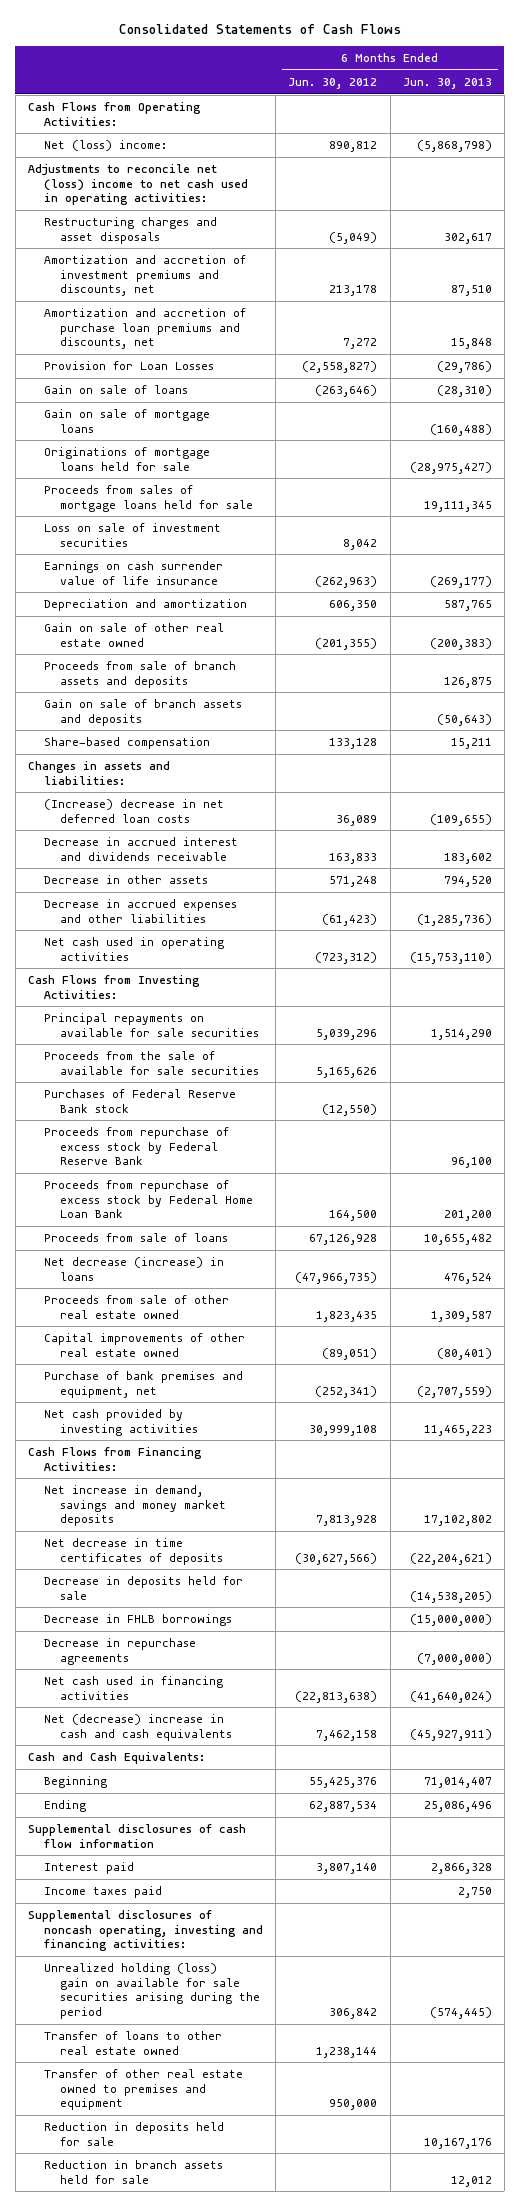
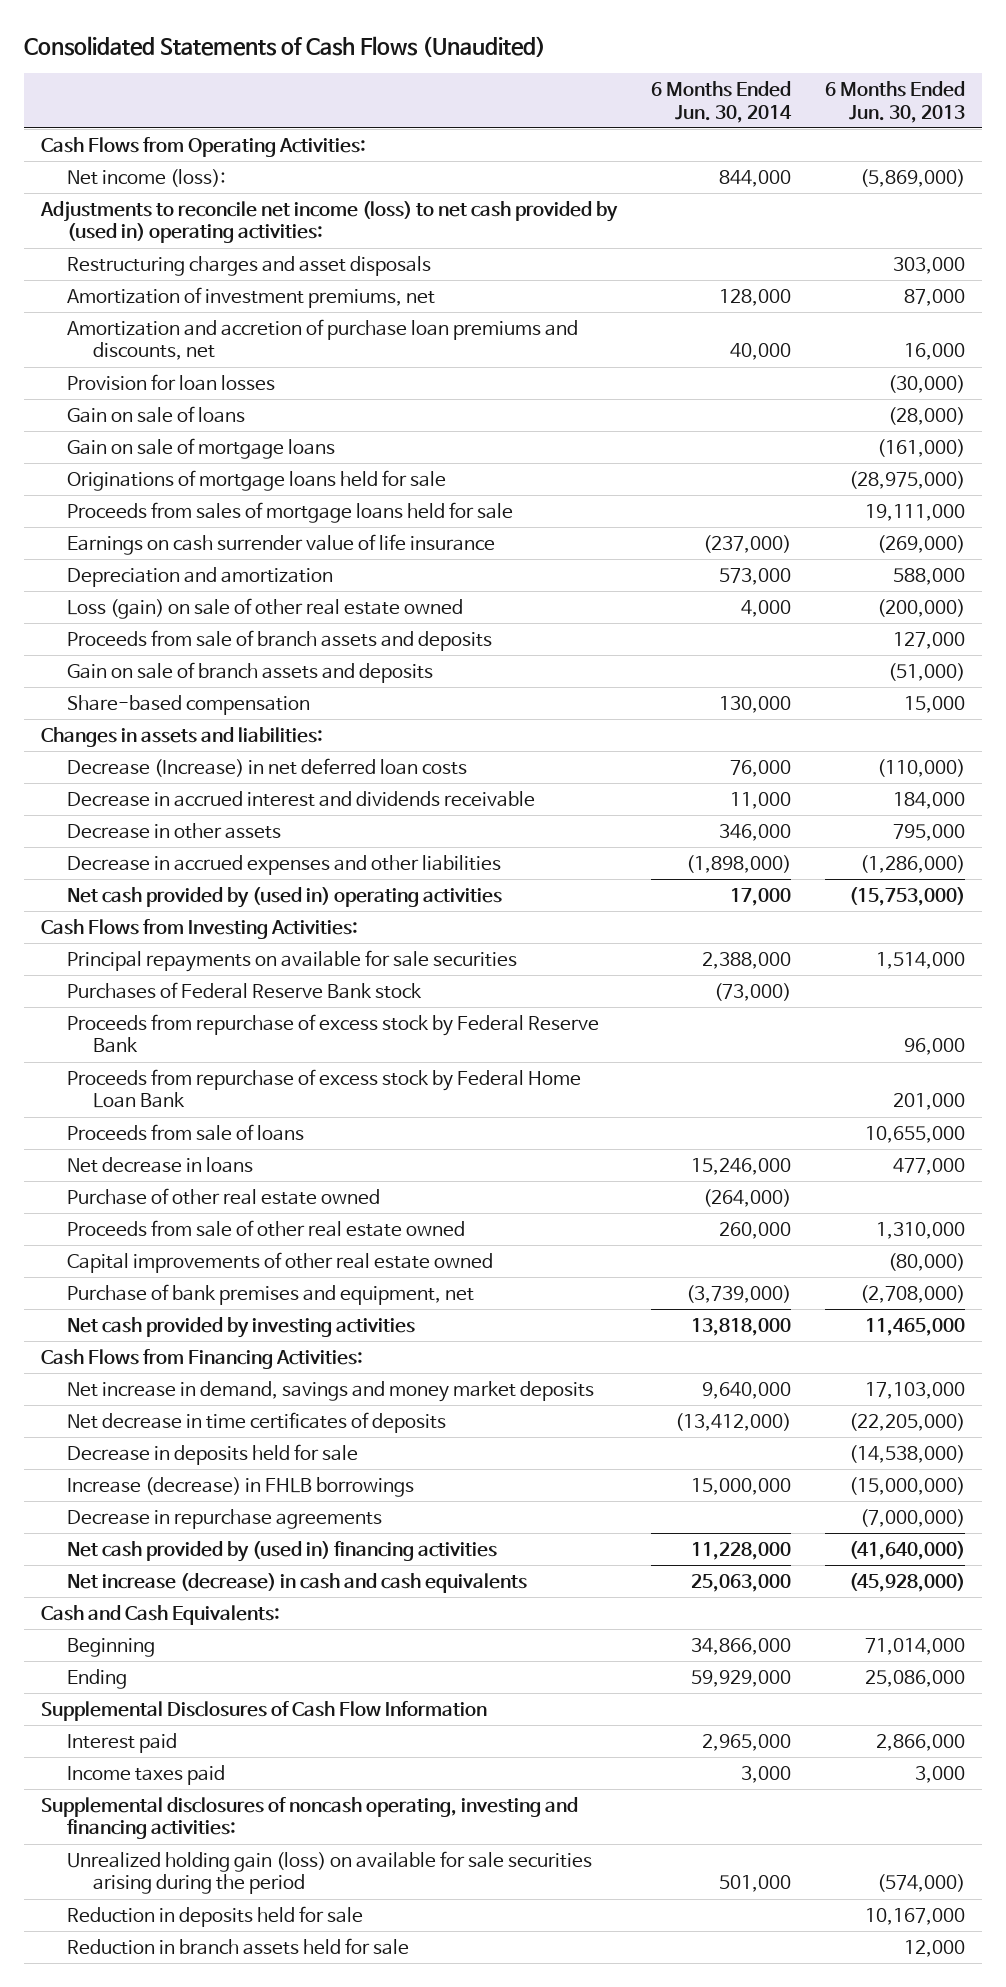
[118,24,401,35] Consolidated Statements of Cash Flows -> [24,35,547,57] Consolidated Statements of Cash Flows (Unaudited)
[288,77,378,89] Jun. 30, 2012 -> none
none -> [650,80,792,123] 6 Months Ended Jun. 30, 2014
[43,523,221,547] Loss on sale of investment securities -> none
[43,140,167,152] Net (loss) income: -> [67,168,227,187] Net income (loss):
[416,140,492,153] (5,868,798) -> [859,168,965,187] (5,869,000)
[27,164,248,206] Adjustments to reconcile net (loss) income to net cash used in operating activities: -> [40,200,619,244] Adjustments to reconcile net income (loss) to net cash provided by (used in) operating activities:
[443,232,492,244] 302,617 -> [892,256,965,274] 303,000
[43,255,246,297] Amortization and accretion of investment premiums and discounts, net -> [67,286,436,308] Amortization of investment premiums, net
[450,285,492,297] 87,510 -> [903,288,965,306] 87,000
[450,338,492,350] 15,848 -> [903,343,965,361] 16,000
[43,361,214,371] Provision for Loan Losses -> [67,373,276,391] Provision for loan losses
[436,361,492,374] (29,786) -> [887,374,965,393] (30,000)
[436,385,492,398] (28,310) -> [887,406,965,425] (28,000)
[429,423,492,436] (160,488) -> [876,438,965,457] (161,000)
[409,461,492,474] (28,975,427) -> [848,470,965,489] (28,975,000)
[423,500,492,512] 19,111,345 -> [864,503,965,521] 19,111,000
[429,575,492,588] (269,177) -> [876,534,965,553] (269,000)
[443,600,492,612] 587,765 -> [892,567,965,585] 588,000
[43,623,224,647] Gain on sale of other real estate owned -> [67,597,464,619] Loss (gain) on sale of other real estate owned
[429,637,492,650] (200,383) -> [876,598,965,617] (200,000)
[443,676,492,688] 126,875 -> [892,631,965,649] 127,000
[436,713,492,726] (50,643) -> [887,662,965,681] (51,000)
[450,738,492,750] 15,211 -> [903,695,965,713] 15,000
[43,799,224,823] (Increase) decrease in net deferred loan costs -> [67,757,468,777] Decrease (Increase) in net deferred loan costs
[429,813,492,826] (109,655) -> [876,758,965,777] (110,000)
[443,852,492,864] 183,602 -> [892,791,965,809] 184,000
[443,876,492,888] 794,520 -> [892,823,965,841] 795,000
[416,913,492,926] (1,285,736) -> [859,854,965,873] (1,286,000)
[43,937,224,961] Net cash used in operating activities -> [67,886,503,908] Net cash provided by (used in) operating activities
[409,951,492,964] (15,753,110) -> [848,886,965,906] (15,753,000)
[43,1051,259,1075] Proceeds from the sale of available for sale securities -> none
[430,1028,492,1040] 1,514,290 -> [875,951,965,969] 1,514,000
[450,1157,492,1169] 96,100 -> [903,1038,965,1056] 96,000
[443,1210,492,1222] 201,200 -> [892,1093,965,1111] 201,000
[423,1234,492,1246] 10,655,482 -> [864,1125,965,1143] 10,655,000
[43,1257,224,1281] Net decrease (increase) in loans -> [67,1156,254,1173] Net decrease in loans
[443,1272,492,1284] 476,524 -> [892,1157,965,1175] 477,000
none -> [67,1187,381,1205] Purchase of other real estate owned
[430,1310,492,1322] 1,309,587 -> [875,1221,965,1239] 1,310,000
[436,1347,492,1360] (80,401) -> [887,1252,965,1271] (80,000)
[416,1385,492,1398] (2,707,559) -> [859,1284,965,1303] (2,708,000)
[423,1424,492,1436] 11,465,223 -> [864,1317,965,1336] 11,465,000
[423,1515,492,1527] 17,102,802 -> [864,1381,965,1399] 17,103,000
[409,1552,492,1565] (22,204,621) -> [848,1412,965,1431] (22,205,000)
[409,1590,492,1603] (14,538,205) -> [848,1444,965,1463] (14,538,000)
[43,1614,232,1627] Decrease in FHLB borrowings -> [67,1476,415,1497] Increase (decrease) in FHLB borrowings
[43,1676,223,1700] Net cash used in financing activities -> [67,1540,498,1562] Net cash provided by (used in) financing activities
[409,1690,492,1703] (41,640,024) -> [848,1540,965,1560] (41,640,000)
[43,1714,232,1741] Net (decrease) increase in cash and cash equivalents -> [67,1572,528,1593] Net increase (decrease) in cash and cash equivalents
[409,1728,492,1741] (45,927,911) -> [848,1572,965,1592] (45,928,000)
[423,1777,492,1789] 71,014,407 -> [864,1637,965,1655] 71,014,000
[423,1801,492,1813] 25,086,496 -> [864,1669,965,1687] 25,086,000
[27,1824,246,1848] Supplemental disclosures of cash flow information -> [41,1700,488,1721] Supplemental Disclosures of Cash Flow Information
[430,1863,492,1875] 2,866,328 -> [875,1733,965,1751] 2,866,000
[457,1887,492,1899] 2,750 -> [914,1765,965,1783] 3,000
[43,2031,222,2055] Transfer of loans to other real estate owned -> none
[43,2069,243,2111] Transfer of other real estate owned to premises and equipment -> none
[43,1963,260,2020] Unrealized holding (loss) gain on available for sale securities arising during the period -> [67,1850,593,1895] Unrealized holding gain (loss) on available for sale securities arising during the period
[429,2007,492,2020] (574,445) -> [876,1874,965,1893] (574,000)
[423,2137,492,2149] 10,167,176 -> [864,1907,965,1925] 10,167,000
[450,2175,492,2187] 12,012 -> [903,1939,965,1957] 12,000

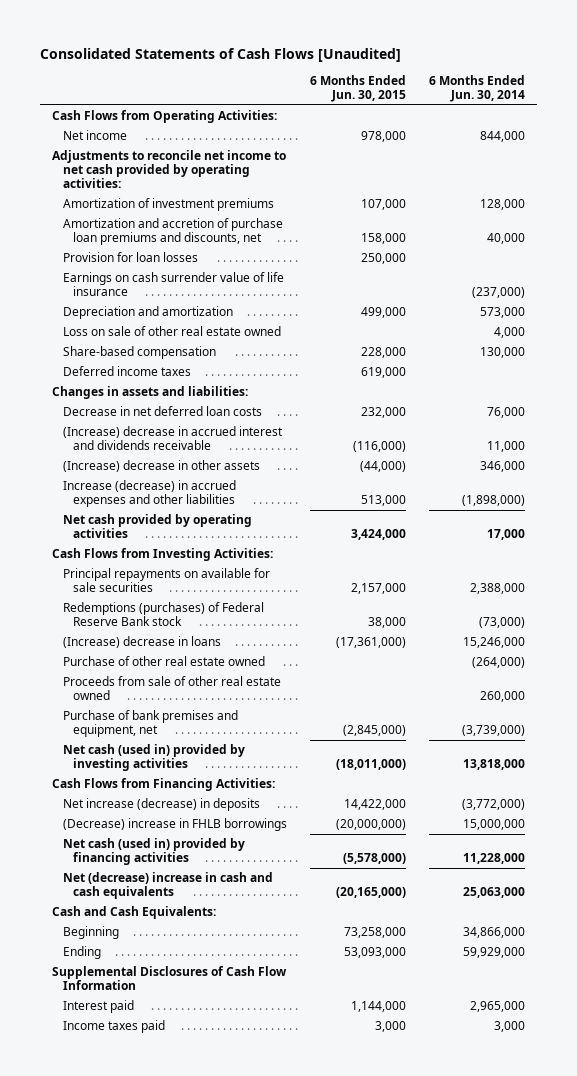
[24,35,547,57] Consolidated Statements of Cash Flows (Unaudited) -> [40,47,402,62] Consolidated Statements of Cash Flows [Unaudited]
[824,80,965,123] 6 Months Ended Jun. 30, 2013 -> none
none -> [309,75,406,103] 6 Months Ended Jun. 30, 2015
[67,255,432,276] Restructuring charges and asset disposals -> none
[67,168,227,187] Net income (loss): -> [62,130,127,141] Net income
[40,200,619,244] Adjustments to reconcile net income (loss) to net cash provided by (used in) operating activities: -> [51,150,286,189] Adjustments to reconcile net income to net cash provided by operating activities:
[67,286,436,308] Amortization of investment premiums, net -> [62,198,274,212] Amortization of investment premiums
[67,405,246,423] Gain on sale of loans -> none
[67,437,336,459] Gain on sale of mortgage loans -> none
[67,469,447,491] Originations of mortgage loans held for sale -> none
[67,501,514,523] Proceeds from sales of mortgage loans held for sale -> none
[67,629,493,651] Proceeds from sale of branch assets and deposits -> none
[67,661,434,683] Gain on sale of branch assets and deposits -> none
[67,597,464,619] Loss (gain) on sale of other real estate owned -> [62,326,281,337] Loss on sale of other real estate owned
none -> [62,366,191,377] Deferred income taxes
[67,757,468,777] Decrease (Increase) in net deferred loan costs -> [62,406,262,417] Decrease in net deferred loan costs
[67,790,536,807] Decrease in accrued interest and dividends receivable -> [62,426,283,451] (Increase) decrease in accrued interest and dividends receivable
[67,822,282,839] Decrease in other assets -> [62,460,260,473] (Increase) decrease in other assets
[67,854,502,875] Decrease in accrued expenses and other liabilities -> [62,480,236,508] Increase (decrease) in accrued expenses and other liabilities
[67,886,503,908] Net cash provided by (used in) operating activities -> [62,514,252,539] Net cash provided by operating activities
[67,1013,600,1054] Proceeds from repurchase of excess stock by Federal Reserve Bank -> none
[67,1068,582,1109] Proceeds from repurchase of excess stock by Federal Home Loan Bank -> none
[67,1123,305,1141] Proceeds from sale of loans -> none
[67,981,423,999] Purchases of Federal Reserve Bank stock -> [62,602,264,627] Redemptions (purchases) of Federal Reserve Bank stock
[67,1156,254,1173] Net decrease in loans -> [62,636,221,649] (Increase) decrease in loans
[67,1251,494,1273] Capital improvements of other real estate owned -> none
[67,1316,416,1338] Net cash provided by investing activities -> [62,744,245,772] Net cash (used in) provided by investing activities
[67,1380,595,1402] Net increase in demand, savings and money market deposits -> none
[67,1443,359,1465] Decrease in deposits held for sale -> none
[67,1508,383,1529] Decrease in repurchase agreements -> none
[67,1411,447,1433] Net decrease in time certificates of deposits -> [62,798,260,812] Net increase (decrease) in deposits
[674,1412,791,1431] (13,412,000) -> [462,799,526,811] (3,772,000)
[67,1476,415,1497] Increase (decrease) in FHLB borrowings -> [62,818,287,832] (Decrease) increase in FHLB borrowings
[67,1540,498,1562] Net cash provided by (used in) financing activities -> [62,838,245,866] Net cash (used in) provided by financing activities
[67,1572,528,1593] Net increase (decrease) in cash and cash equivalents -> [62,872,273,900] Net (decrease) increase in cash and cash equivalents
[41,1796,579,1840] Supplemental disclosures of noncash operating, investing and financing activities: -> none
[67,1850,593,1895] Unrealized holding gain (loss) on available for sale securities arising during the period -> none
[67,1905,364,1927] Reduction in deposits held for sale -> none
[67,1937,410,1955] Reduction in branch assets held for sale -> none

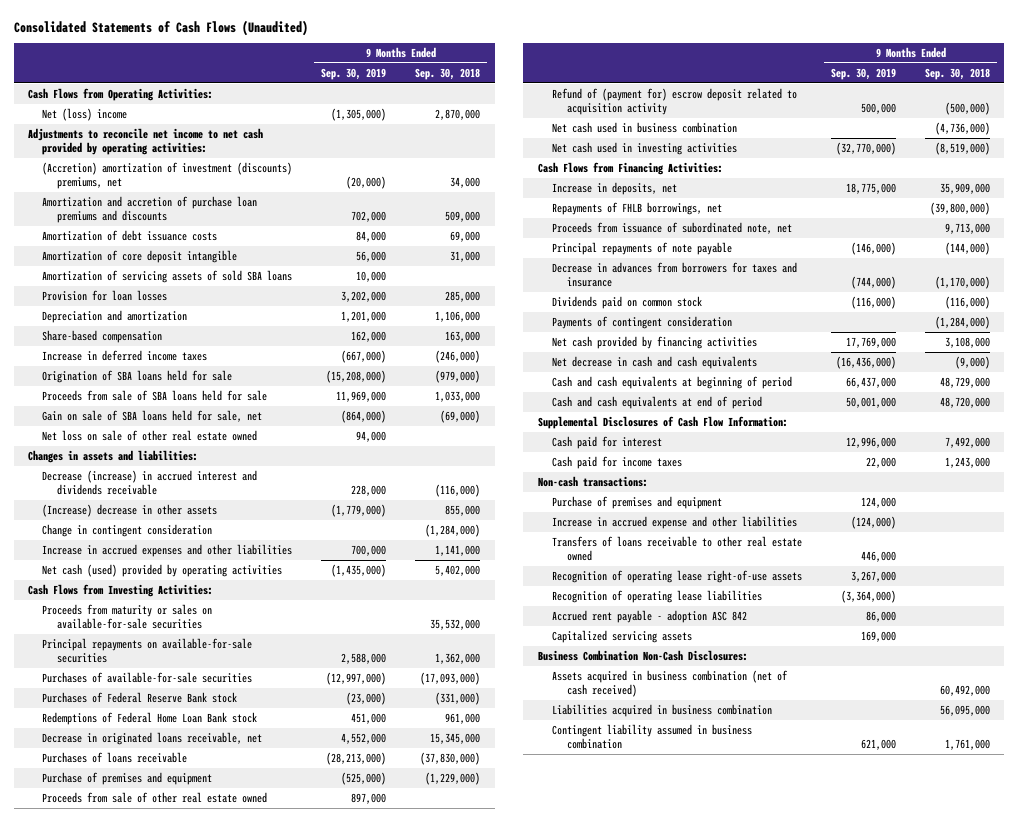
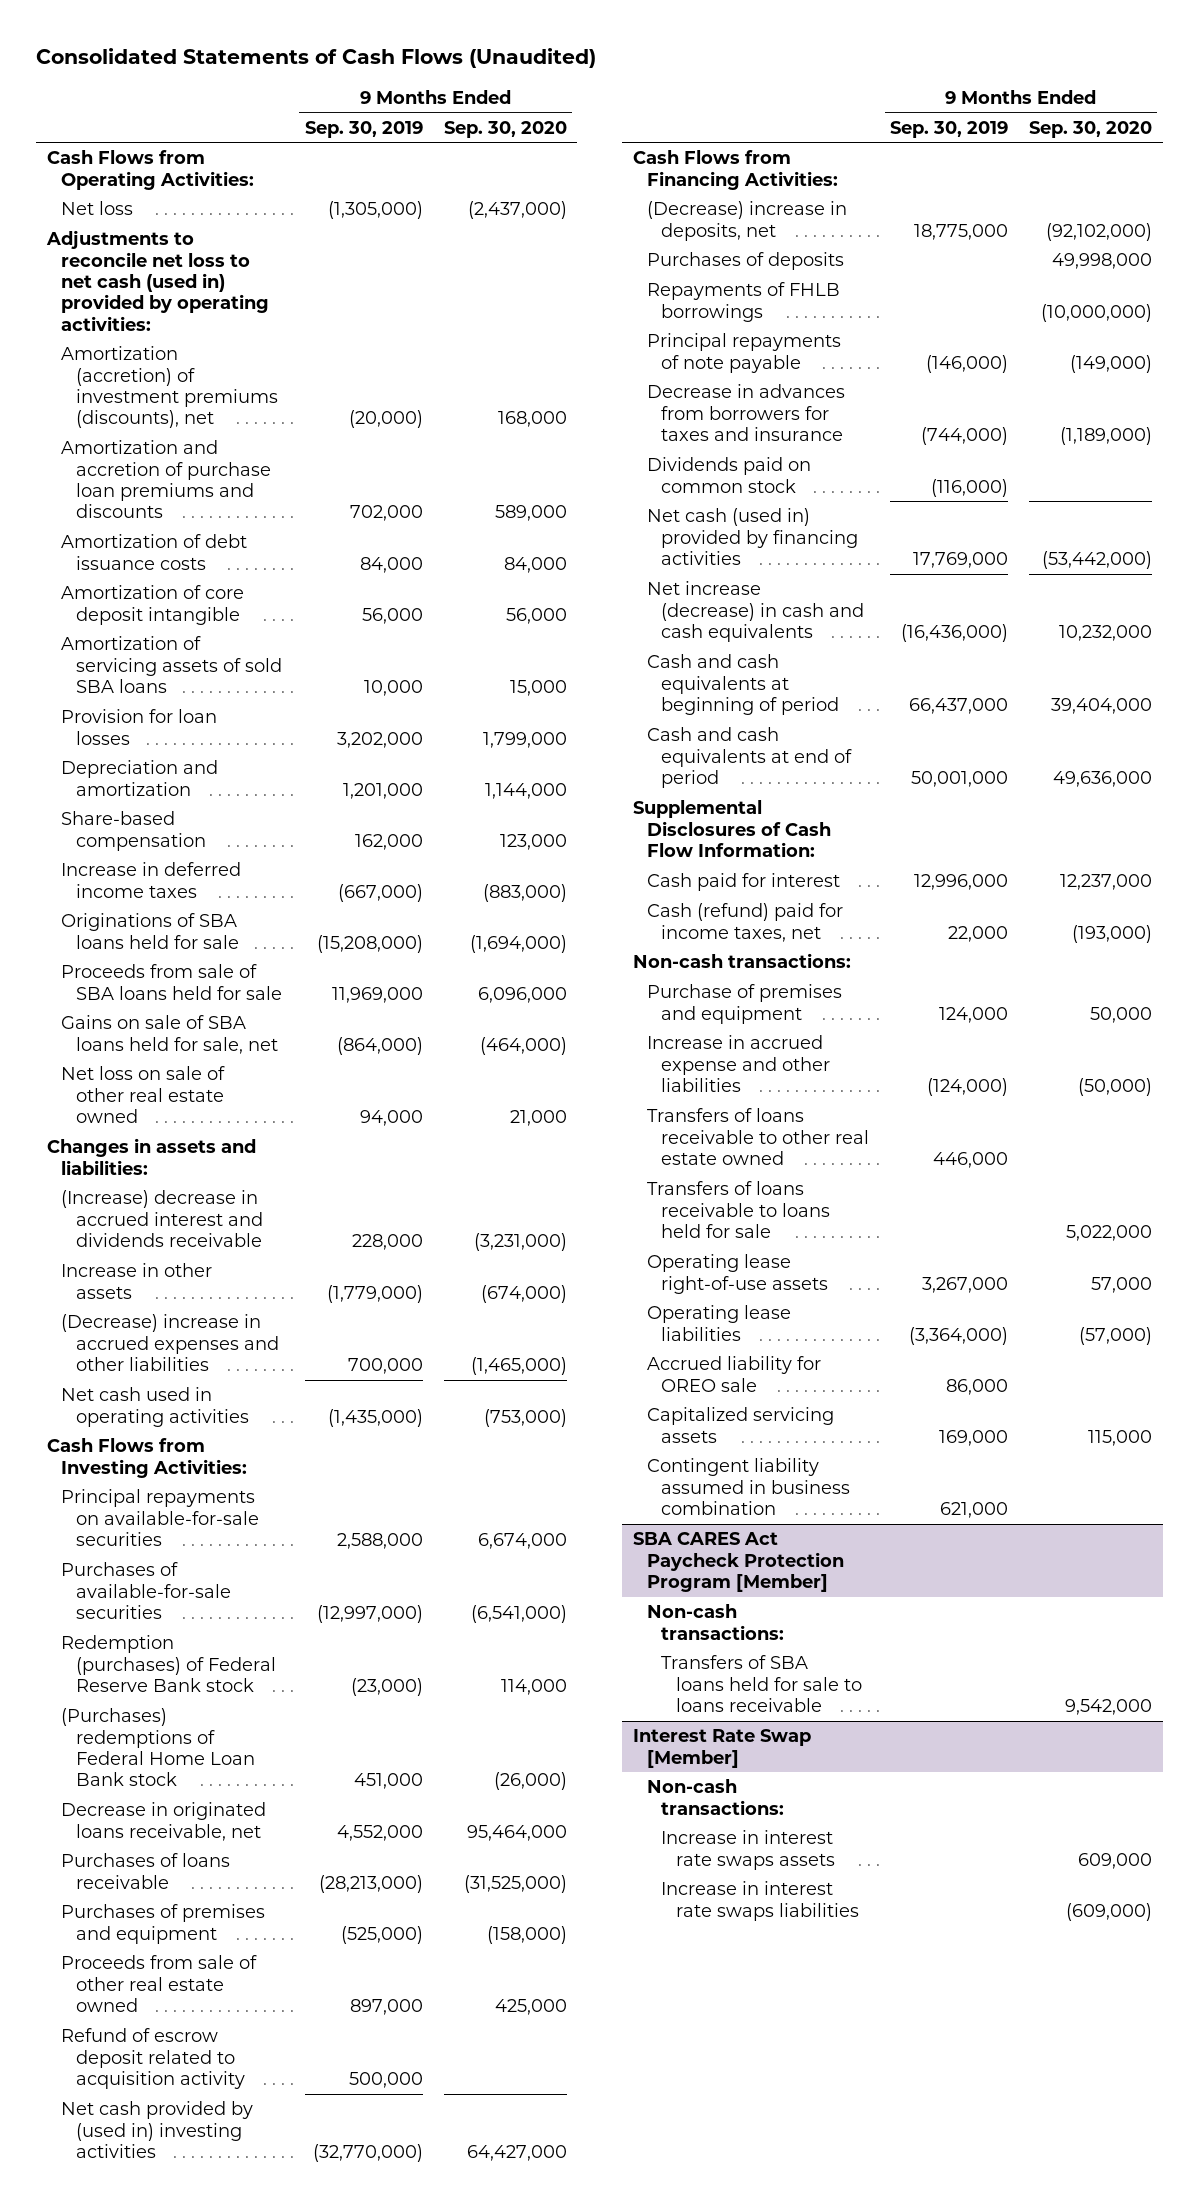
[415,67,481,80] Sep. 30, 2018 -> none
none -> [443,120,567,138] Sep. 30, 2020
[42,107,128,121] Net (loss) income -> [61,201,134,216] Net loss
[28,127,264,155] Adjustments to reconcile net income to net cash provided by operating activities: -> [45,230,270,331] Adjustments to reconcile net loss to net cash (used in) provided by operating activities:
[42,161,293,189] (Accretion) amortization of investment (discounts) premiums, net -> [61,346,278,429] Amortization (accretion) of investment premiums (discounts), net
[42,369,233,383] Origination of SBA loans held for sale -> [61,913,239,949] Originations of SBA loans held for sale
[42,409,263,422] Gain on sale of SBA loans held for sale, net -> [61,1015,278,1054] Gains on sale of SBA loans held for sale, net
[42,523,213,537] Change in contingent consideration -> none
[42,469,258,495] Decrease (increase) in accrued interest and dividends receivable -> [61,1190,263,1247] (Increase) decrease in accrued interest and dividends receivable
[42,503,218,517] (Increase) decrease in other assets -> [61,1263,213,1299] Increase in other assets
[42,543,293,557] Increase in accrued expenses and other liabilities -> [61,1314,279,1371] (Decrease) increase in accrued expenses and other liabilities
[42,563,283,577] Net cash (used) provided by operating activities -> [61,1387,249,1427] Net cash used in operating activities
[42,603,213,629] Proceeds from maturity or sales on available-for-sale securities -> none
[42,691,238,703] Purchases of Federal Reserve Bank stock -> [61,1635,276,1692] Redemption (purchases) of Federal Reserve Bank stock
[42,711,258,725] Redemptions of Federal Home Loan Bank stock -> [61,1708,255,1787] (Purchases) redemptions of Federal Home Loan Bank stock
[42,771,213,785] Purchase of premises and equipment -> [61,1904,266,1944] Purchases of premises and equipment
[552,121,738,133] Net cash used in business combination -> none
[552,87,798,115] Refund of (payment for) escrow deposit related to acquisition activity -> [61,2028,245,2089] Refund of escrow deposit related to acquisition activity
[552,141,738,155] Net cash used in investing activities -> [61,2101,254,2158] Net cash provided by (used in) investing activities
[552,221,793,234] Proceeds from issuance of subordinated note, net -> none
[552,181,678,195] Increase in deposits, net -> [647,201,848,241] (Decrease) increase in deposits, net
none -> [647,252,845,271] Purchases of deposits
[552,201,723,215] Repayments of FHLB borrowings, net -> [647,282,841,322] Repayments of FHLB borrowings
[552,315,733,329] Payments of contingent consideration -> none
[552,335,758,349] Net cash provided by financing activities -> [647,508,859,565] Net cash (used in) provided by financing activities
[552,355,758,369] Net decrease in cash and cash equivalents -> [647,581,865,642] Net increase (decrease) in cash and cash equivalents
[552,455,683,469] Cash paid for income taxes -> [647,903,844,942] Cash (refund) paid for income taxes, net
[552,609,748,623] Accrued rent payable - adoption ASC 842 -> none
none -> [647,1181,831,1238] Transfers of loans receivable to loans held for sale
[552,569,803,583] Recognition of operating lease right-of-use assets -> [647,1254,829,1294] Operating lease right-of-use assets
[552,589,763,603] Recognition of operating lease liabilities -> [647,1305,792,1341] Operating lease liabilities
none -> [647,1356,822,1392] Accrued liability for OREO sale
[537,649,748,661] Business Combination Non-Cash Disclosures: -> none
[552,669,789,697] Assets acquired in business combination (net of cash received) -> none
[552,703,773,717] Liabilities acquired in business combination -> none
none -> [632,1532,845,1592] SBA CARES Act Paycheck Protection Program [Member]
none -> [647,1604,785,1640] Non-cash transactions:
none -> [661,1655,862,1712] Transfers of SBA loans held for sale to loans receivable
none -> [632,1729,811,1768] Interest Rate Swap [Member]
none -> [647,1779,785,1815] Non-cash transactions:
none -> [661,1830,835,1870] Increase in interest rate swaps assets
none -> [661,1881,859,1921] Increase in interest rate swaps liabilities

